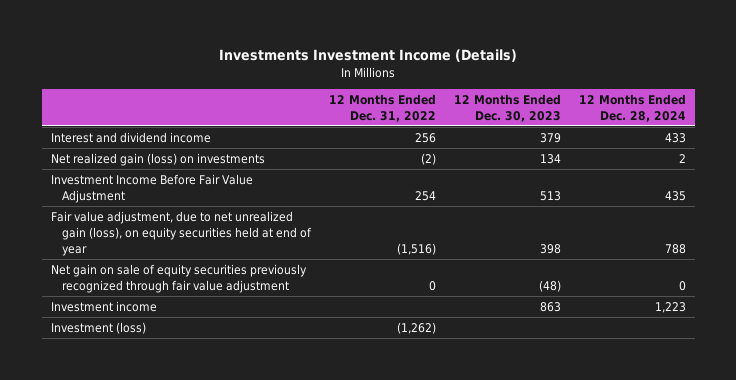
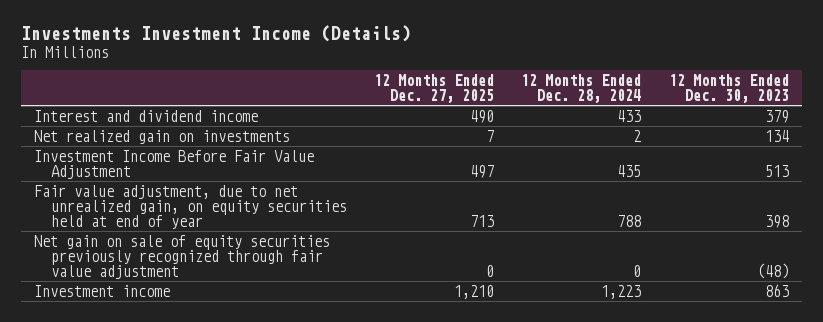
[328,94,436,122] 12 Months Ended Dec. 31, 2022 -> none
none -> [374,74,495,104] 12 Months Ended Dec. 27, 2025
[50,153,265,167] Net realized gain (loss) on investments -> [34,129,291,144] Net realized gain on investments
[50,211,312,256] Fair value adjustment, due to net unrealized gain (loss), on equity securities held at end of year -> [34,184,347,229] Fair value adjustment, due to net unrealized gain, on equity securities held at end of year
[50,322,146,335] Investment (loss) -> none

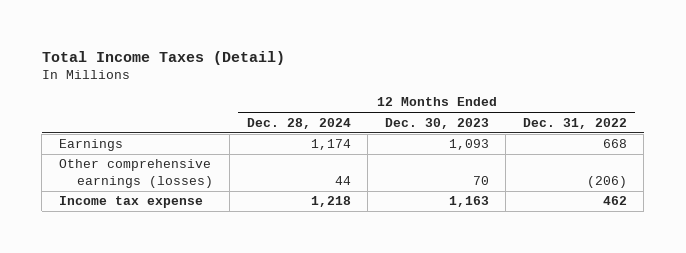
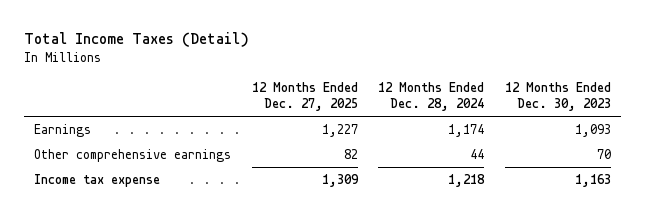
[522,117,627,129] Dec. 31, 2022 -> none
none -> [251,82,358,112] 12 Months Ended Dec. 27, 2025
[58,159,213,188] Other comprehensive earnings (losses) -> [34,149,232,163] Other comprehensive earnings

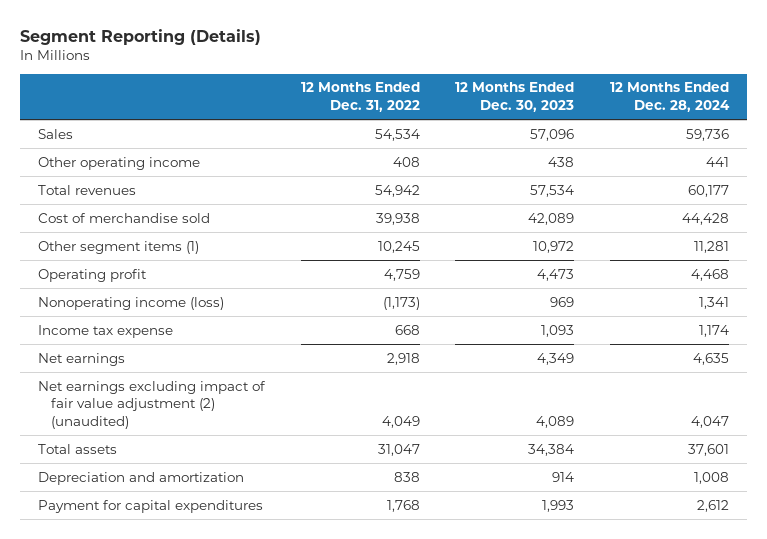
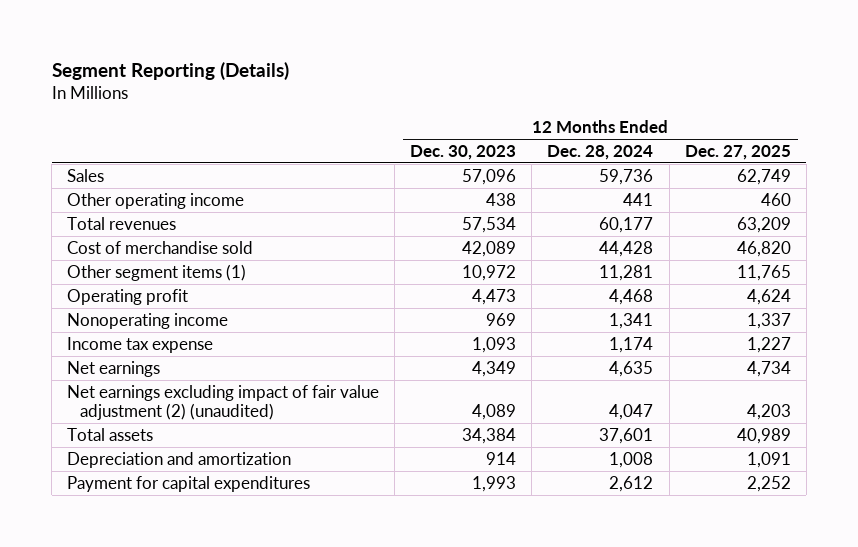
[300,82,420,113] 12 Months Ended Dec. 31, 2022 -> none
none -> [684,144,791,160] Dec. 27, 2025
[38,296,225,310] Nonoperating income (loss) -> [67,312,229,329] Nonoperating income

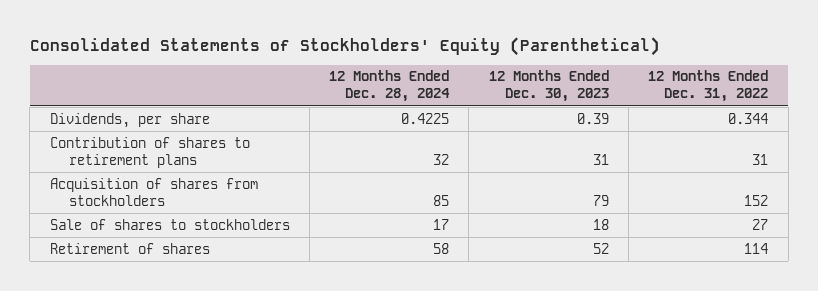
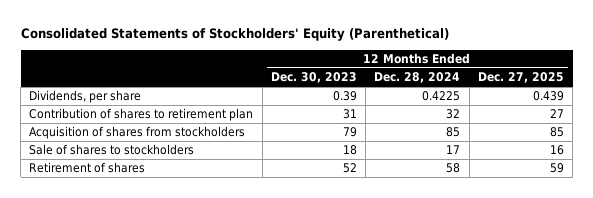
[648,70,769,103] 12 Months Ended Dec. 31, 2022 -> none
none -> [477,72,564,84] Dec. 27, 2025
[49,136,250,168] Contribution of shares to retirement plans -> [29,108,254,122] Contribution of shares to retirement plan

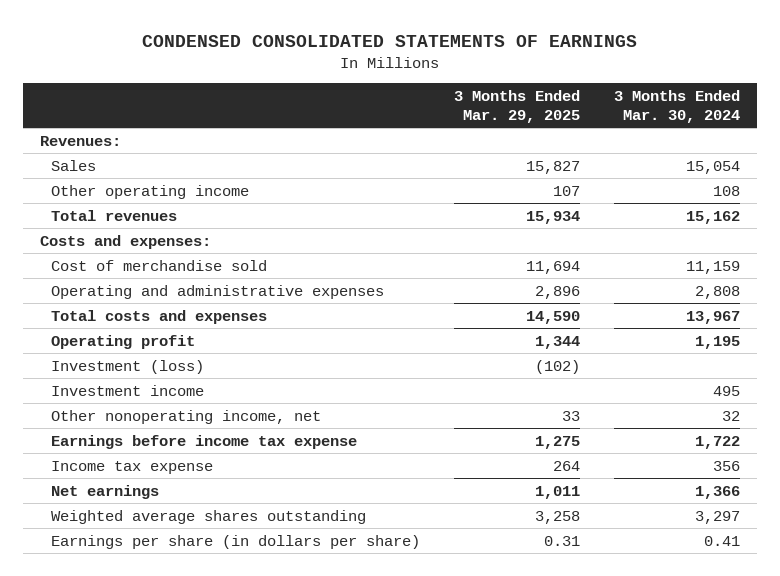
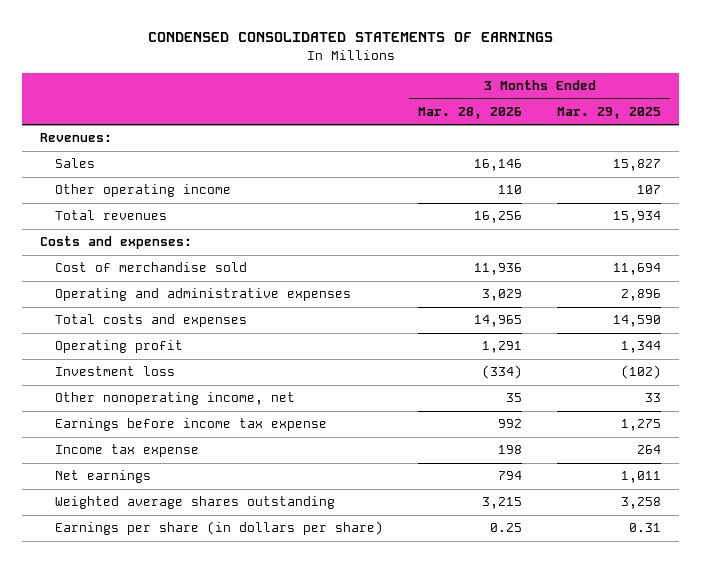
[613,90,740,123] 3 Months Ended Mar. 30, 2024 -> none
none -> [417,107,522,120] Mar. 28, 2026
[50,384,204,396] Investment income -> none
[50,359,204,374] Investment (loss) -> [54,366,175,377] Investment loss

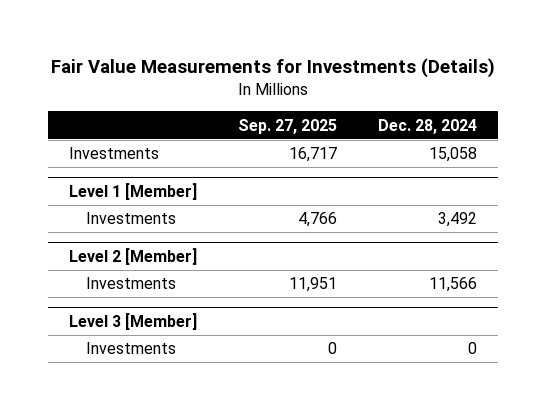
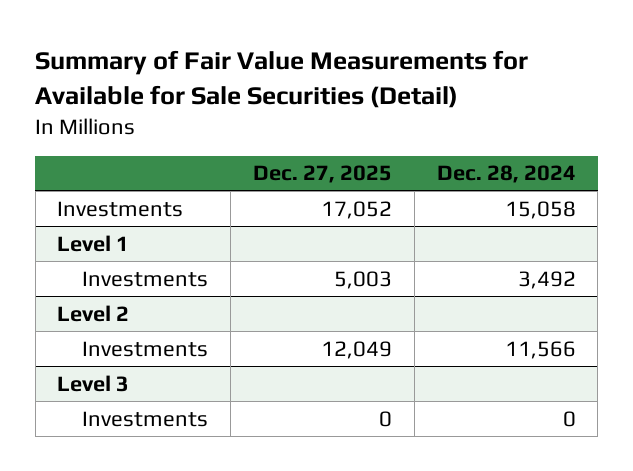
[50,58,495,79] Fair Value Measurements for Investments (Details) -> [35,50,529,108] Summary of Fair Value Measurements for Available for Sale Securities (Detail)
[237,118,337,134] Sep. 27, 2025 -> none
none -> [252,165,392,184] Dec. 27, 2025
[68,182,197,200] Level 1 [Member] -> [57,234,130,252] Level 1
[68,247,197,265] Level 2 [Member] -> [57,304,130,322] Level 2
[68,312,197,330] Level 3 [Member] -> [57,374,130,392] Level 3

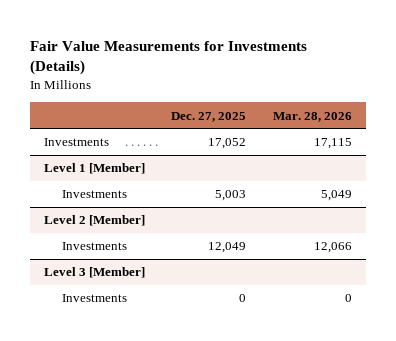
[35,50,529,108] Summary of Fair Value Measurements for Available for Sale Securities (Detail) -> [30,40,308,76] Fair Value Measurements for Investments (Details)
[436,165,576,184] Dec. 28, 2024 -> none
none -> [273,111,353,122] Mar. 28, 2026
[57,234,130,252] Level 1 -> [43,163,145,175] Level 1 [Member]
[57,304,130,322] Level 2 -> [43,215,145,227] Level 2 [Member]
[57,374,130,392] Level 3 -> [43,267,145,279] Level 3 [Member]

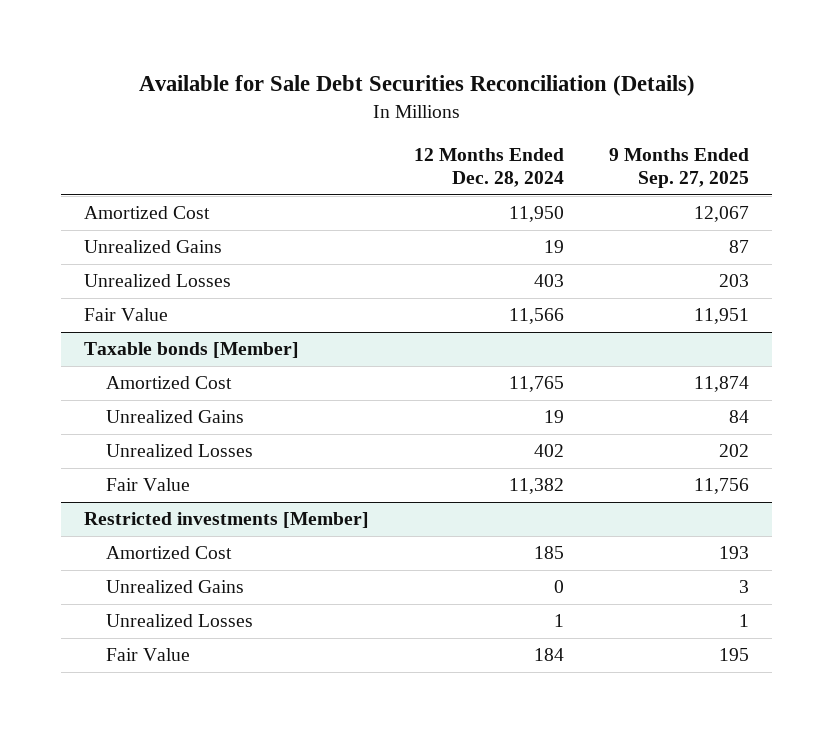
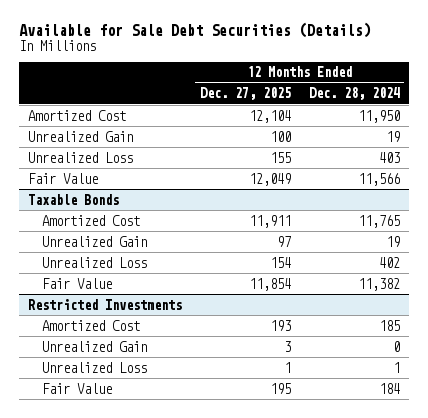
[138,75,695,97] Available for Sale Debt Securities Reconciliation (Details) -> [19,22,372,39] Available for Sale Debt Securities (Details)
[609,147,750,189] 9 Months Ended Sep. 27, 2025 -> none
none -> [199,87,291,101] Dec. 27, 2025
[83,240,222,254] Unrealized Gains -> [28,130,134,142] Unrealized Gain
[83,274,231,288] Unrealized Losses -> [28,151,134,163] Unrealized Loss
[83,342,299,359] Taxable bonds [Member] -> [28,193,120,205] Taxable Bonds
[106,410,245,424] Unrealized Gains -> [42,235,148,247] Unrealized Gain
[106,444,254,458] Unrealized Losses -> [42,256,148,268] Unrealized Loss
[83,512,369,529] Restricted investments [Member] -> [28,298,183,310] Restricted Investments
[106,580,245,594] Unrealized Gains -> [42,340,148,352] Unrealized Gain
[106,614,254,628] Unrealized Losses -> [42,361,148,373] Unrealized Loss

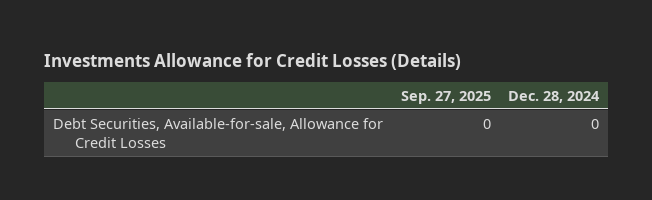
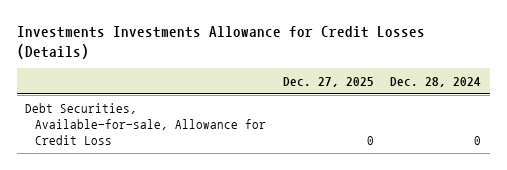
[44,53,462,71] Investments Allowance for Credit Losses (Details) -> [16,26,425,59] Investments Investments Allowance for Credit Losses (Details)
[400,90,491,104] Sep. 27, 2025 -> none
none -> [282,76,374,87] Dec. 27, 2025
[53,117,384,148] Debt Securities, Available-for-sale, Allowance for Credit Losses -> [25,102,266,146] Debt Securities, Available-for-sale, Allowance for Credit Loss

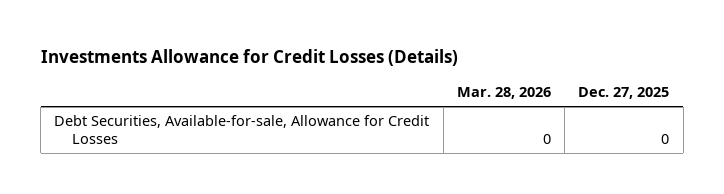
[16,26,425,59] Investments Investments Allowance for Credit Losses (Details) -> [40,49,458,67] Investments Allowance for Credit Losses (Details)
[390,76,482,87] Dec. 28, 2024 -> none
none -> [456,87,551,100] Mar. 28, 2026
[25,102,266,146] Debt Securities, Available-for-sale, Allowance for Credit Loss -> [54,115,430,144] Debt Securities, Available-for-sale, Allowance for Credit Losses

